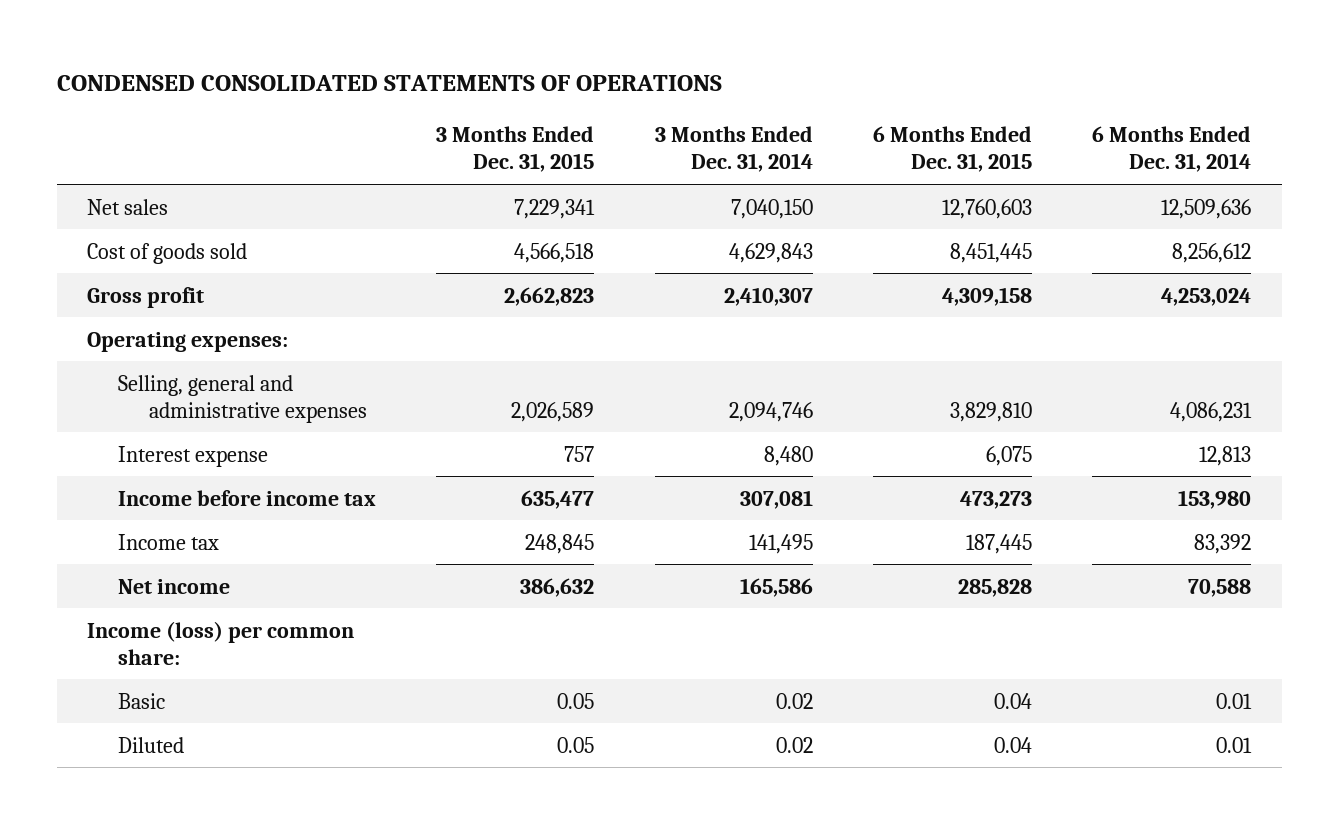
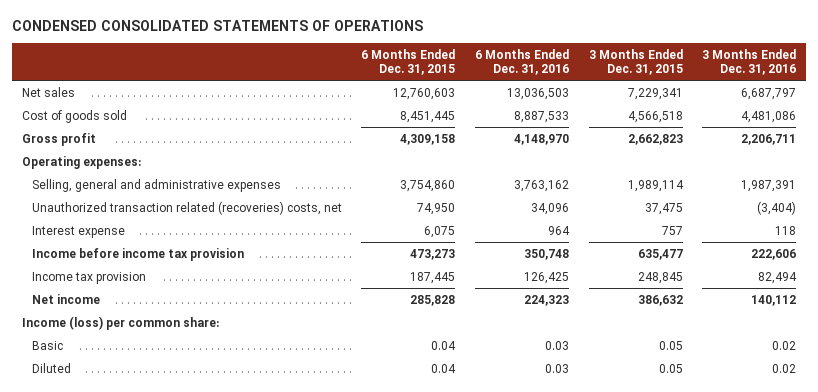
[654,126,813,173] 3 Months Ended Dec. 31, 2014 -> none
[1092,126,1252,173] 6 Months Ended Dec. 31, 2014 -> none
none -> [475,48,570,76] 6 Months Ended Dec. 31, 2016
none -> [702,48,797,76] 3 Months Ended Dec. 31, 2016
[511,401,595,422] 2,026,589 -> [627,179,684,192] 1,989,114
[950,401,1033,422] 3,829,810 -> [400,179,456,192] 3,754,860
none -> [31,200,342,215] Unauthorized transaction related (recoveries) costs, net
[117,489,376,506] Income before income tax -> [31,247,244,261] Income before income tax provision
[117,533,219,550] Income tax -> [31,271,146,284] Income tax provision

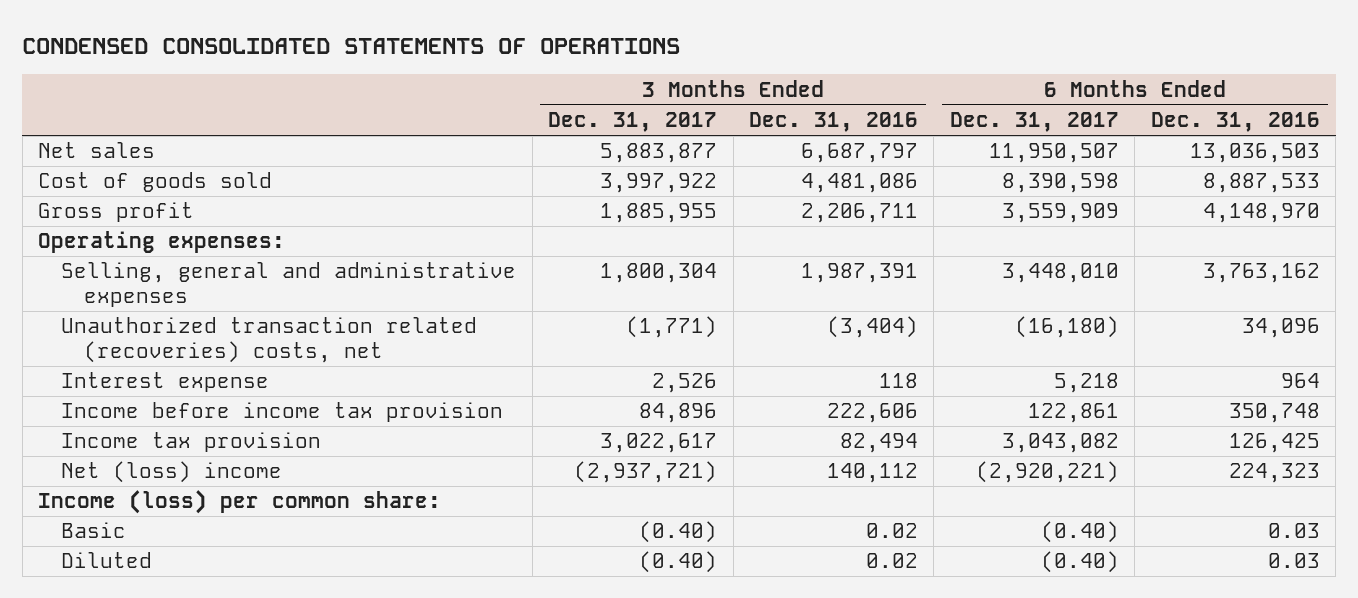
[361,48,456,76] 6 Months Ended Dec. 31, 2015 -> none
[588,48,683,76] 3 Months Ended Dec. 31, 2015 -> none
none -> [548,112,718,133] Dec. 31, 2017
none -> [949,112,1119,133] Dec. 31, 2017
[31,293,100,304] Net income -> [61,461,283,484] Net (loss) income

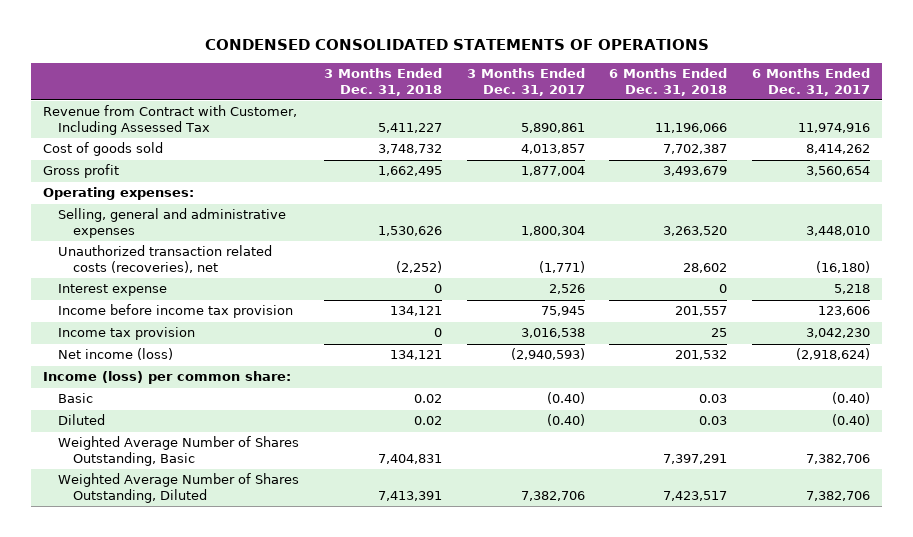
[749,112,919,133] Dec. 31, 2016 -> none
[1150,112,1320,133] Dec. 31, 2016 -> none
none -> [323,68,442,96] 3 Months Ended Dec. 31, 2018
none -> [609,68,728,96] 6 Months Ended Dec. 31, 2018
[38,142,156,159] Net sales -> none
none -> [43,105,298,135] Revenue from Contract with Customer, Including Assessed Tax
[600,173,718,194] 3,997,922 -> [520,144,585,155] 4,013,857
[1001,173,1119,194] 8,390,598 -> [805,144,870,155] 8,414,262
[600,203,718,224] 1,885,955 -> [520,166,585,177] 1,877,004
[1001,203,1119,224] 3,559,909 -> [805,166,870,177] 3,560,654
[61,317,478,364] Unauthorized transaction related (recoveries) costs, net -> [58,245,273,273] Unauthorized transaction related costs (recoveries), net
[639,403,718,424] 84,896 -> [540,306,585,317] 75,945
[1027,403,1119,424] 122,861 -> [817,306,870,317] 123,606
[600,433,718,454] 3,022,617 -> [520,328,585,339] 3,016,538
[1001,433,1119,454] 3,043,082 -> [805,328,870,339] 3,042,230
[61,461,283,484] Net (loss) income -> [58,348,174,361] Net income (loss)
[574,461,718,484] (2,937,721) -> [510,348,585,361] (2,940,593)
[975,461,1119,484] (2,920,221) -> [795,348,870,361] (2,918,624)
none -> [58,436,300,466] Weighted Average Number of Shares Outstanding, Basic
none -> [58,473,300,503] Weighted Average Number of Shares Outstanding, Diluted

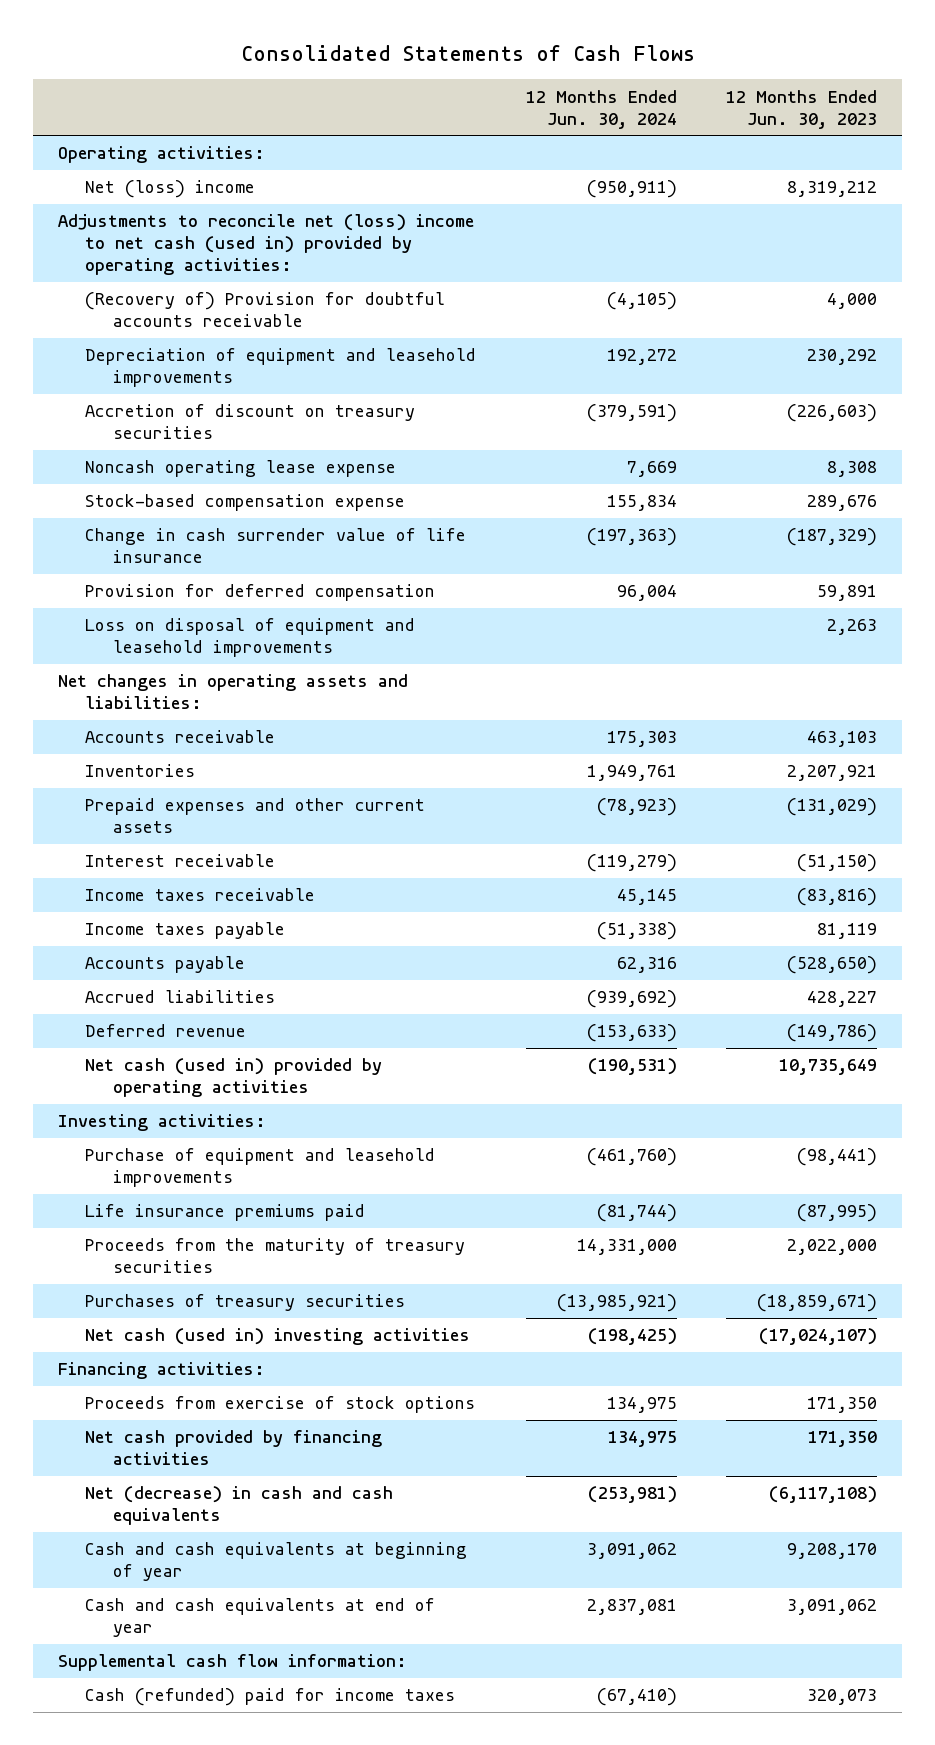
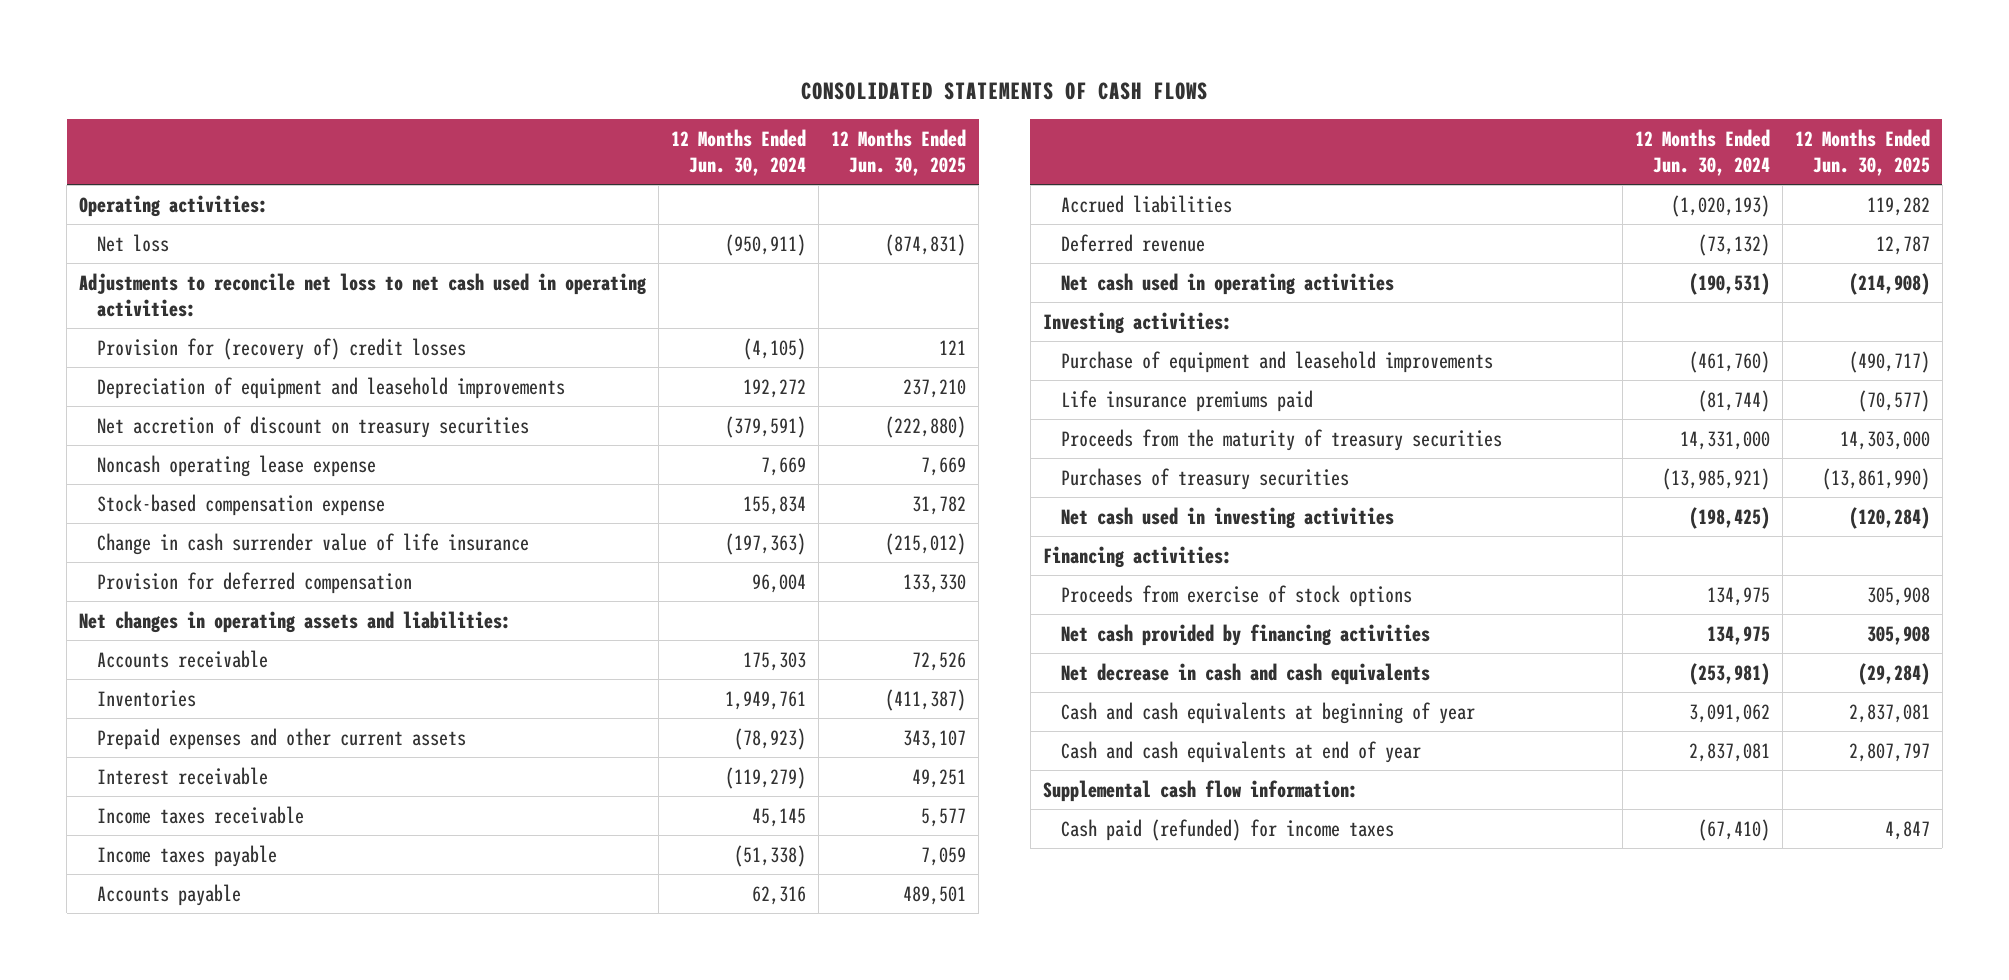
[240,45,695,62] Consolidated Statements of Cash Flows -> [800,81,1208,100] CONSOLIDATED STATEMENTS OF CASH FLOWS
[726,89,878,129] 12 Months Ended Jun. 30, 2023 -> none
none -> [831,129,967,176] 12 Months Ended Jun. 30, 2025
[85,180,256,199] Net (loss) income -> [97,233,170,252] Net loss
[57,214,474,275] Adjustments to reconcile net (loss) income to net cash (used in) provided by operating activities: -> [79,272,648,317] Adjustments to reconcile net loss to net cash used in operating activities:
[85,292,446,328] (Recovery of) Provision for doubtful accounts receivable -> [97,337,467,360] Provision for (recovery of) credit losses
[85,404,416,440] Accretion of discount on treasury securities -> [97,415,530,438] Net accretion of discount on treasury securities
[85,618,416,658] Loss on disposal of equipment and leasehold improvements -> none
[586,990,677,1009] (939,692) -> [1670,194,1770,217] (1,020,193)
[586,1024,677,1043] (153,633) -> [1697,233,1770,256] (73,132)
[85,1058,383,1098] Net cash (used in) provided by operating activities -> [1060,272,1394,295] Net cash used in operating activities
[85,1328,471,1346] Net cash (used in) investing activities -> [1060,506,1394,529] Net cash used in investing activities
[85,1486,394,1526] Net (decrease) in cash and cash equivalents -> [1060,662,1430,685] Net decrease in cash and cash equivalents
[85,1688,456,1707] Cash (refunded) paid for income taxes -> [1060,818,1394,841] Cash paid (refunded) for income taxes

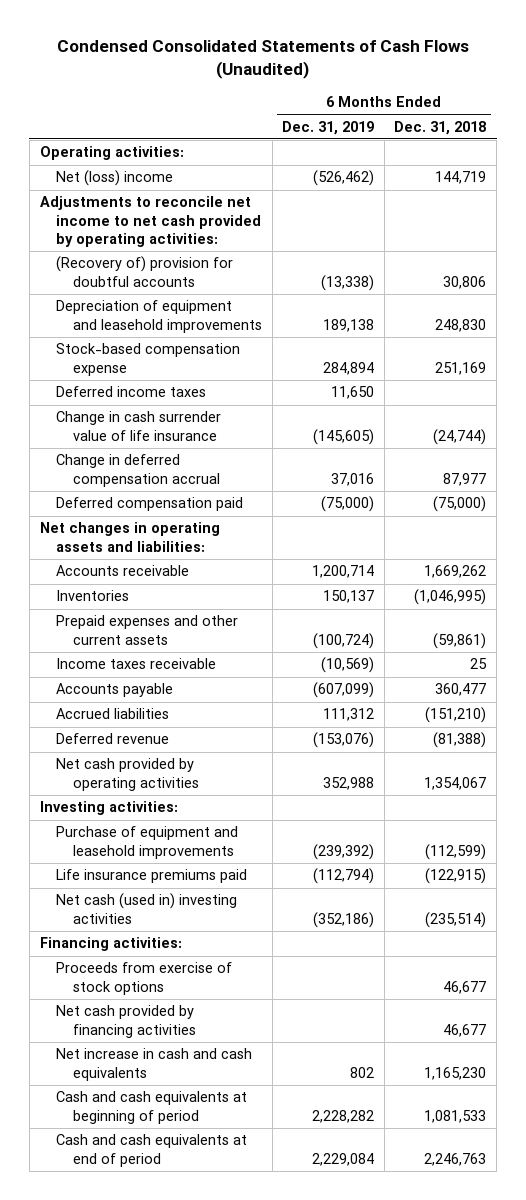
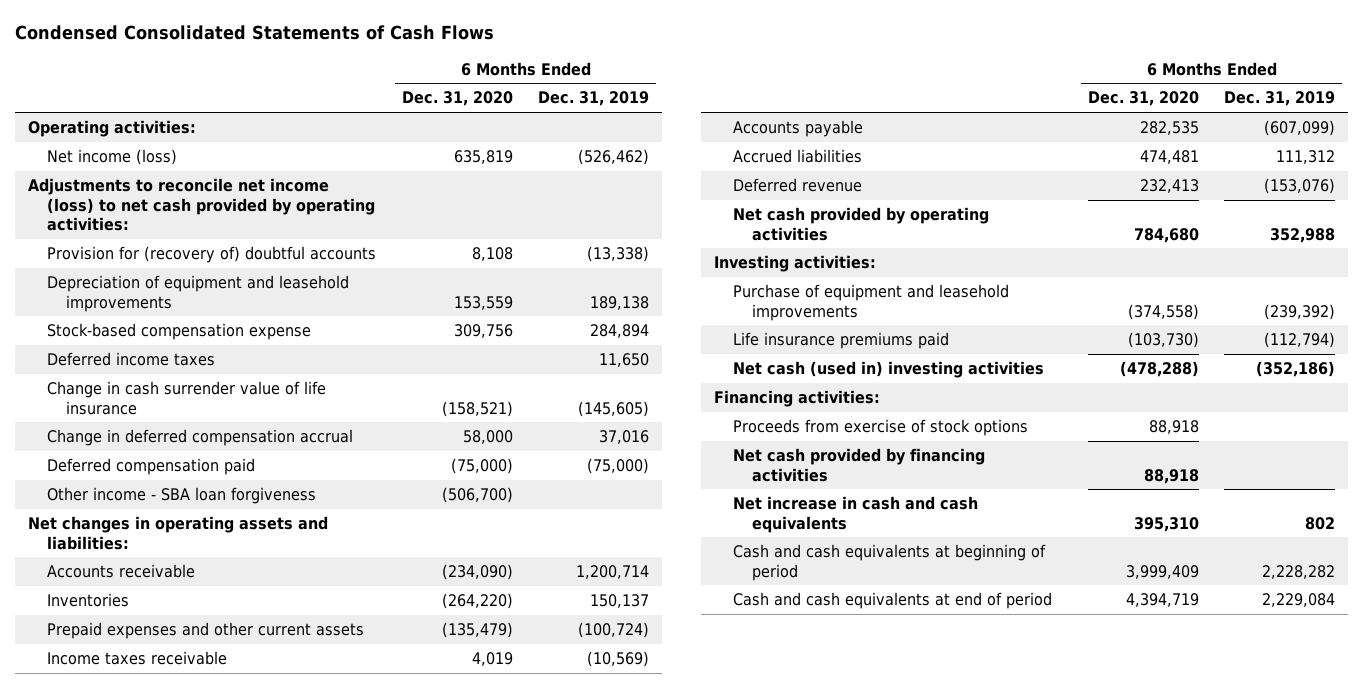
[57,40,470,80] Condensed Consolidated Statements of Cash Flows (Unaudited) -> [15,25,495,41] Condensed Consolidated Statements of Cash Flows
[394,120,487,135] Dec. 31, 2018 -> none
none -> [401,91,513,107] Dec. 31, 2020
[56,170,174,187] Net (loss) income -> [47,149,178,166] Net income (loss)
[39,196,262,248] Adjustments to reconcile net income to net cash provided by operating activities: -> [27,178,376,232] Adjustments to reconcile net income (loss) to net cash provided by operating activities:
[56,256,234,287] (Recovery of) provision for doubtful accounts -> [47,246,377,264] Provision for (recovery of) doubtful accounts
none -> [47,487,317,505] Other income - SBA loan forgiveness

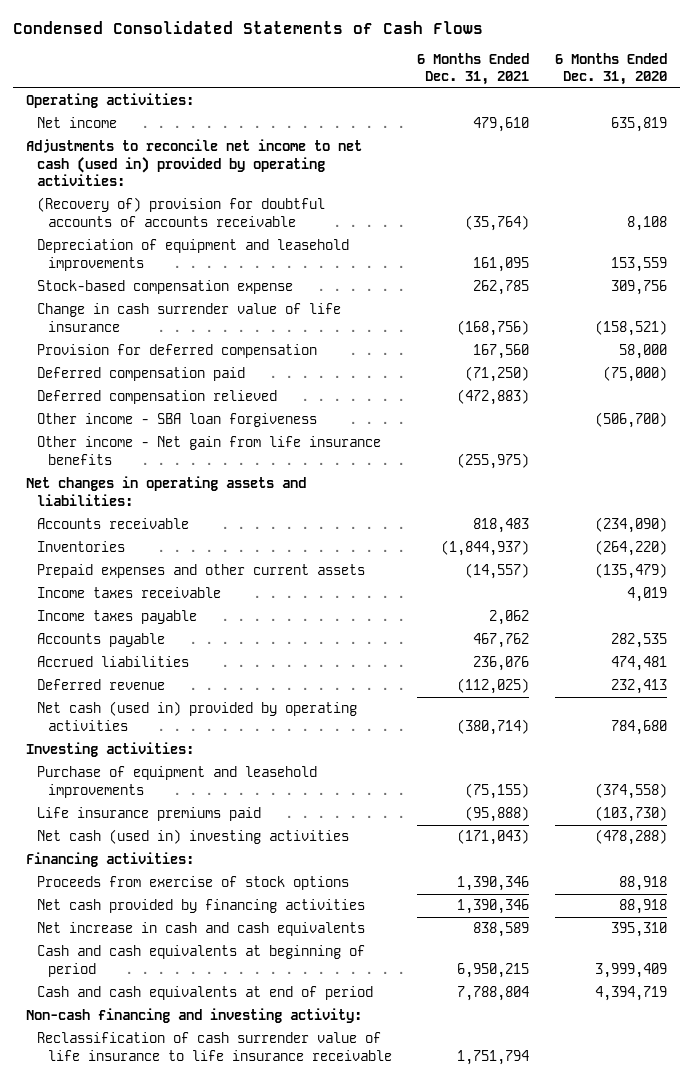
[538,91,650,107] Dec. 31, 2019 -> none
none -> [417,52,530,85] 6 Months Ended Dec. 31, 2021
[47,149,178,166] Net income (loss) -> [36,117,117,129] Net income
[27,178,376,232] Adjustments to reconcile net income (loss) to net cash provided by operating activities: -> [25,139,362,186] Adjustments to reconcile net income to net cash (used in) provided by operating activities:
[47,246,377,264] Provision for (recovery of) doubtful accounts -> [36,197,325,227] (Recovery of) provision for doubtful accounts of accounts receivable
[47,352,216,367] Deferred income taxes -> none
[47,429,354,447] Change in deferred compensation accrual -> [36,344,317,359] Provision for deferred compensation
none -> [36,390,277,405] Deferred compensation relieved
none -> [36,436,381,465] Other income - Net gain from life insurance benefits
none -> [36,610,197,625] Income taxes payable
[733,207,990,241] Net cash provided by operating activities -> [36,701,357,731] Net cash (used in) provided by operating activities
none -> [25,1008,362,1024] Non-cash financing and investing activity:
none -> [36,1032,393,1061] Reclassification of cash surrender value of life insurance to life insurance receivable

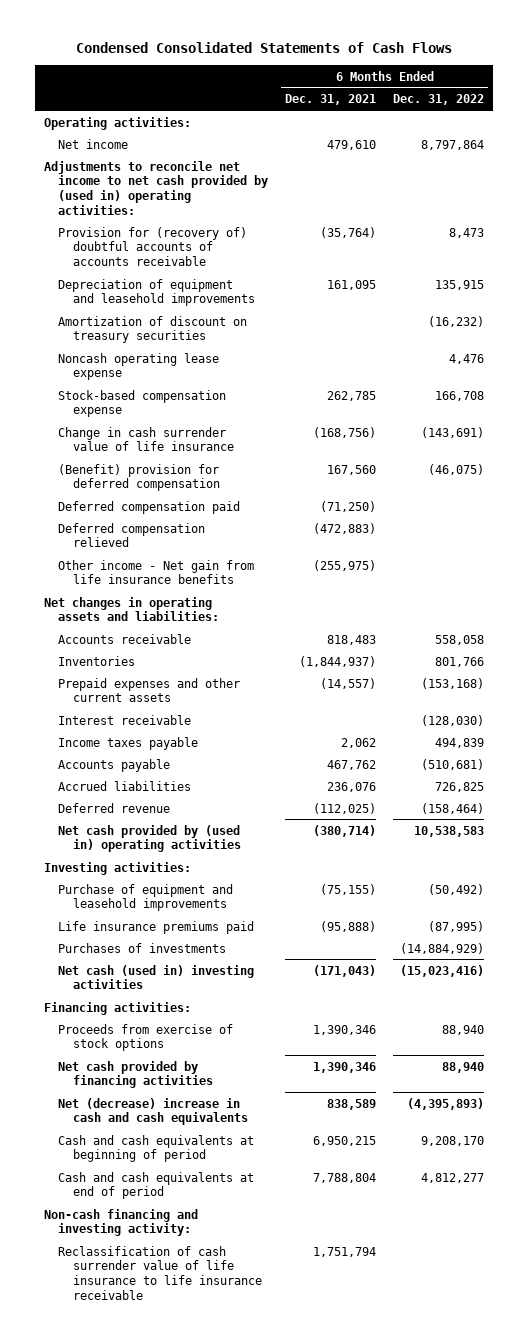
[554,52,667,85] 6 Months Ended Dec. 31, 2020 -> none
none -> [393,94,485,106] Dec. 31, 2022
[25,139,362,186] Adjustments to reconcile net income to net cash (used in) provided by operating activities: -> [43,160,269,215] Adjustments to reconcile net income to net cash provided by (used in) operating activities:
[36,197,325,227] (Recovery of) provision for doubtful accounts of accounts receivable -> [58,226,248,266] Provision for (recovery of) doubtful accounts of accounts receivable
none -> [58,315,248,344] Amortization of discount on treasury securities
none -> [58,352,220,381] Noncash operating lease expense
[36,344,317,359] Provision for deferred compensation -> [58,463,220,492] (Benefit) provision for deferred compensation
[36,413,317,428] Other income - SBA loan forgiveness -> none
[36,587,221,599] Income taxes receivable -> none
none -> [58,714,192,725] Interest receivable
[36,701,357,731] Net cash (used in) provided by operating activities -> [58,824,241,853] Net cash provided by (used in) operating activities
none -> [58,942,227,953] Purchases of investments
[36,922,365,937] Net increase in cash and cash equivalents -> [58,1097,248,1126] Net (decrease) increase in cash and cash equivalents

